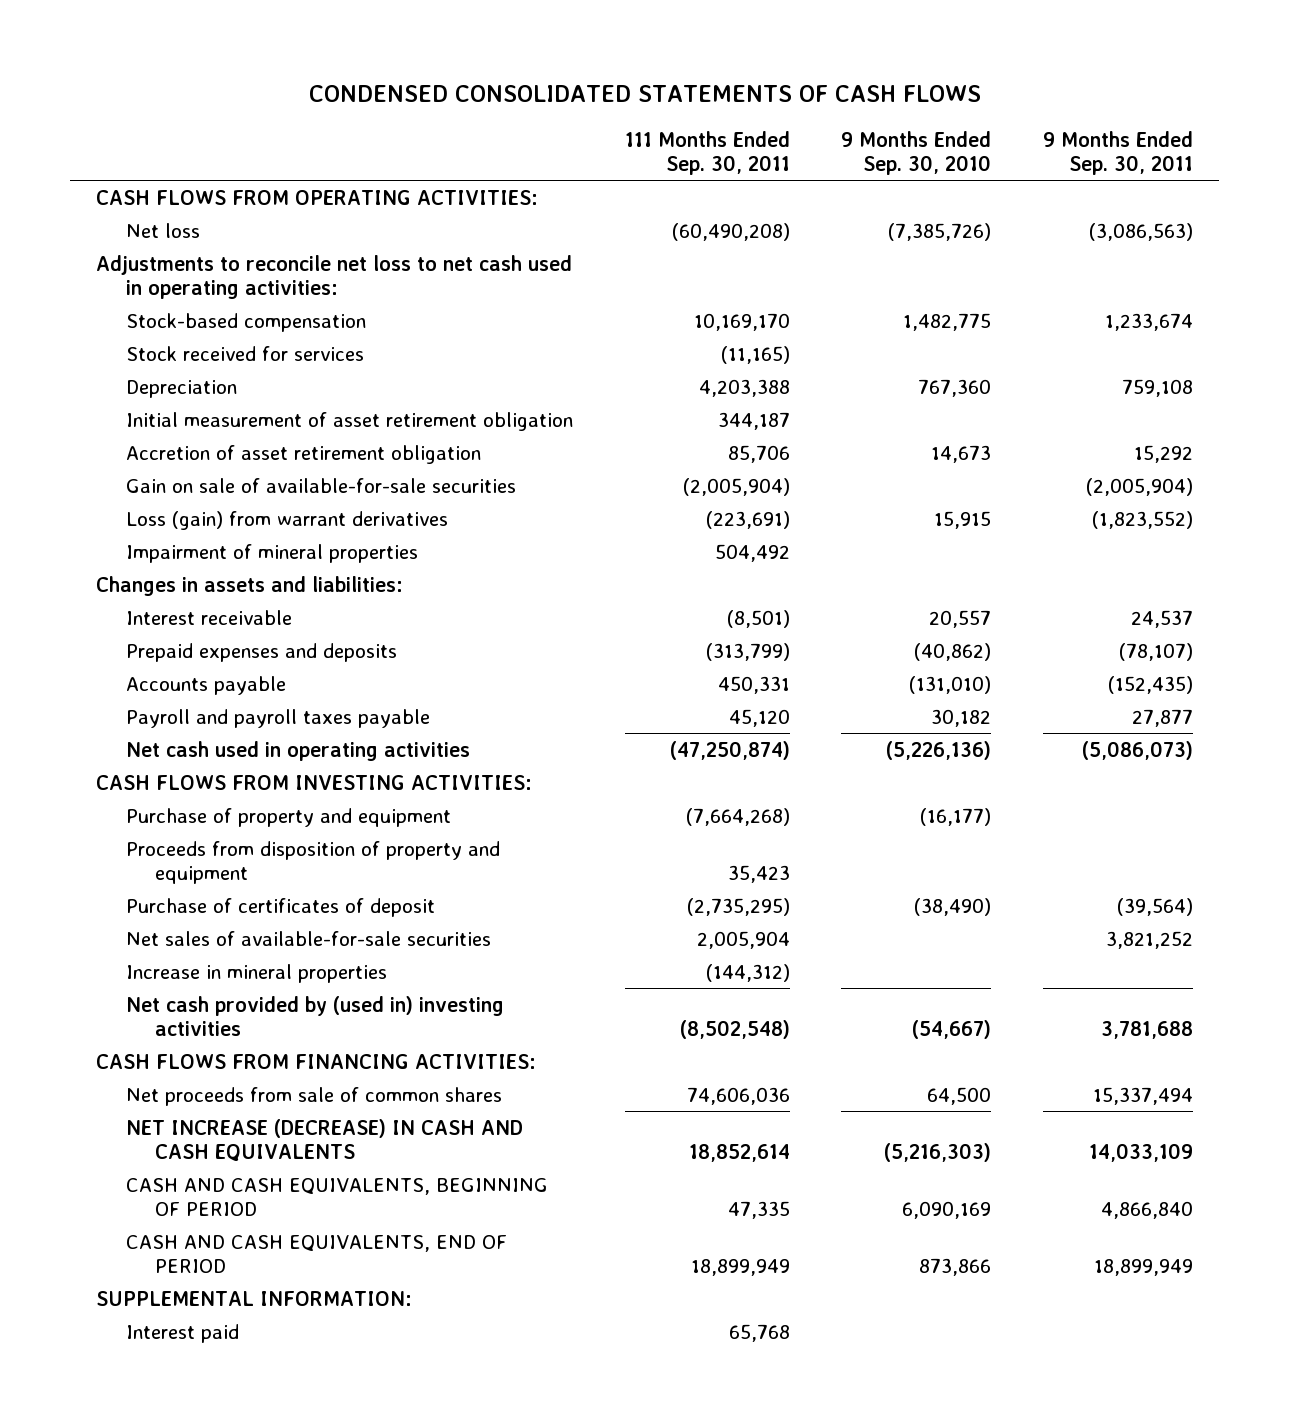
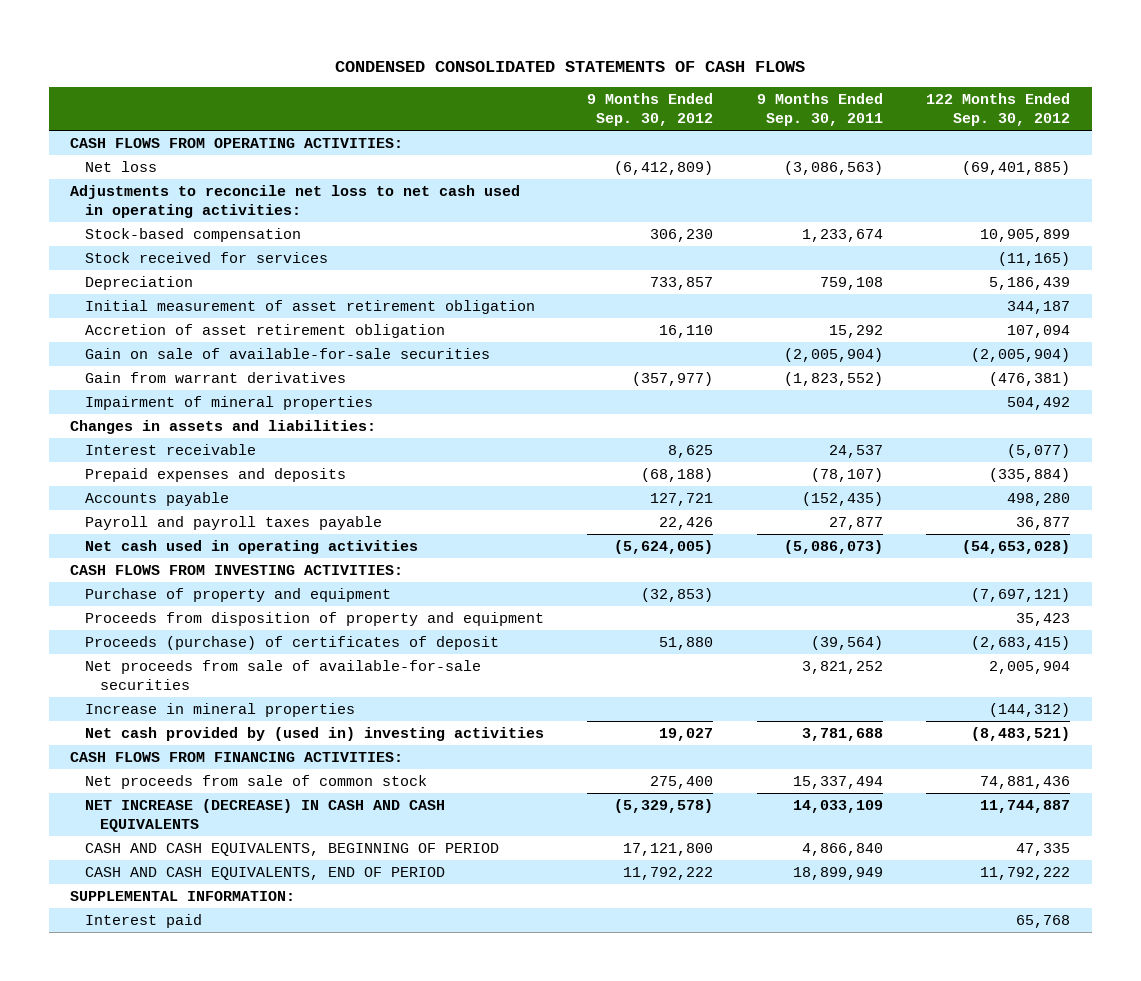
[624,130,790,175] 111 Months Ended Sep. 30, 2011 -> none
[841,130,992,175] 9 Months Ended Sep. 30, 2010 -> none
none -> [587,93,714,127] 9 Months Ended Sep. 30, 2012
none -> [926,93,1071,127] 122 Months Ended Sep. 30, 2012
[125,510,448,530] Loss (gain) from warrant derivatives -> [85,372,347,384] Gain from warrant derivatives
[125,897,435,917] Purchase of certificates of deposit -> [85,636,500,651] Proceeds (purchase) of certificates of deposit
[125,930,491,946] Net sales of available-for-sale securities -> [85,660,482,691] Net proceeds from sale of available-for-sale securities
[125,1086,502,1106] Net proceeds from sale of common shares -> [85,775,428,790] Net proceeds from sale of common stock

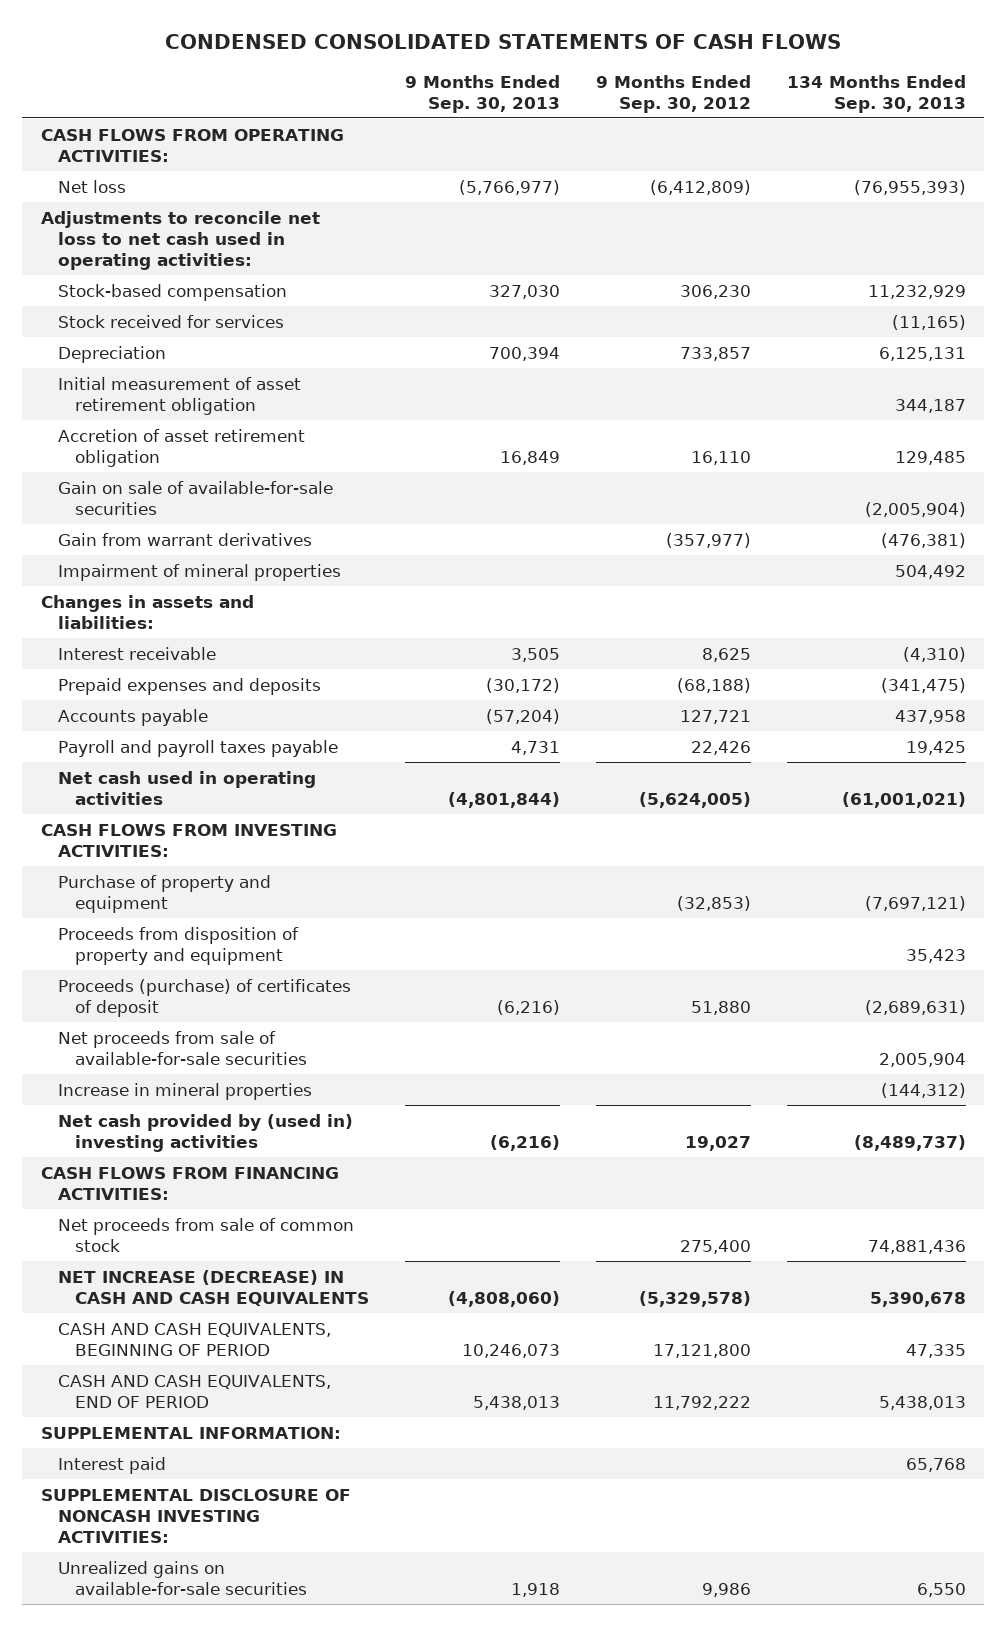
[756,93,883,127] 9 Months Ended Sep. 30, 2011 -> none
[926,93,1071,127] 122 Months Ended Sep. 30, 2012 -> none
none -> [405,74,561,113] 9 Months Ended Sep. 30, 2013
none -> [787,74,967,113] 134 Months Ended Sep. 30, 2013
none -> [40,1488,351,1543] SUPPLEMENTAL DISCLOSURE OF NONCASH INVESTING ACTIVITIES:
none -> [57,1560,307,1595] Unrealized gains on available-for-sale securities

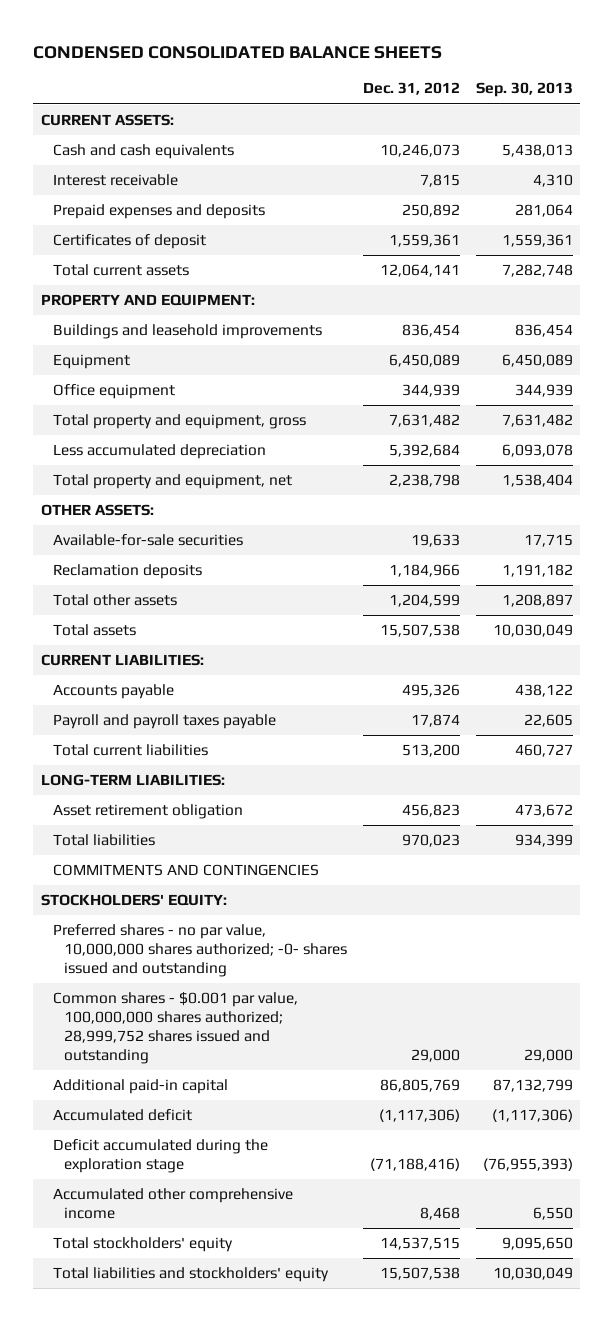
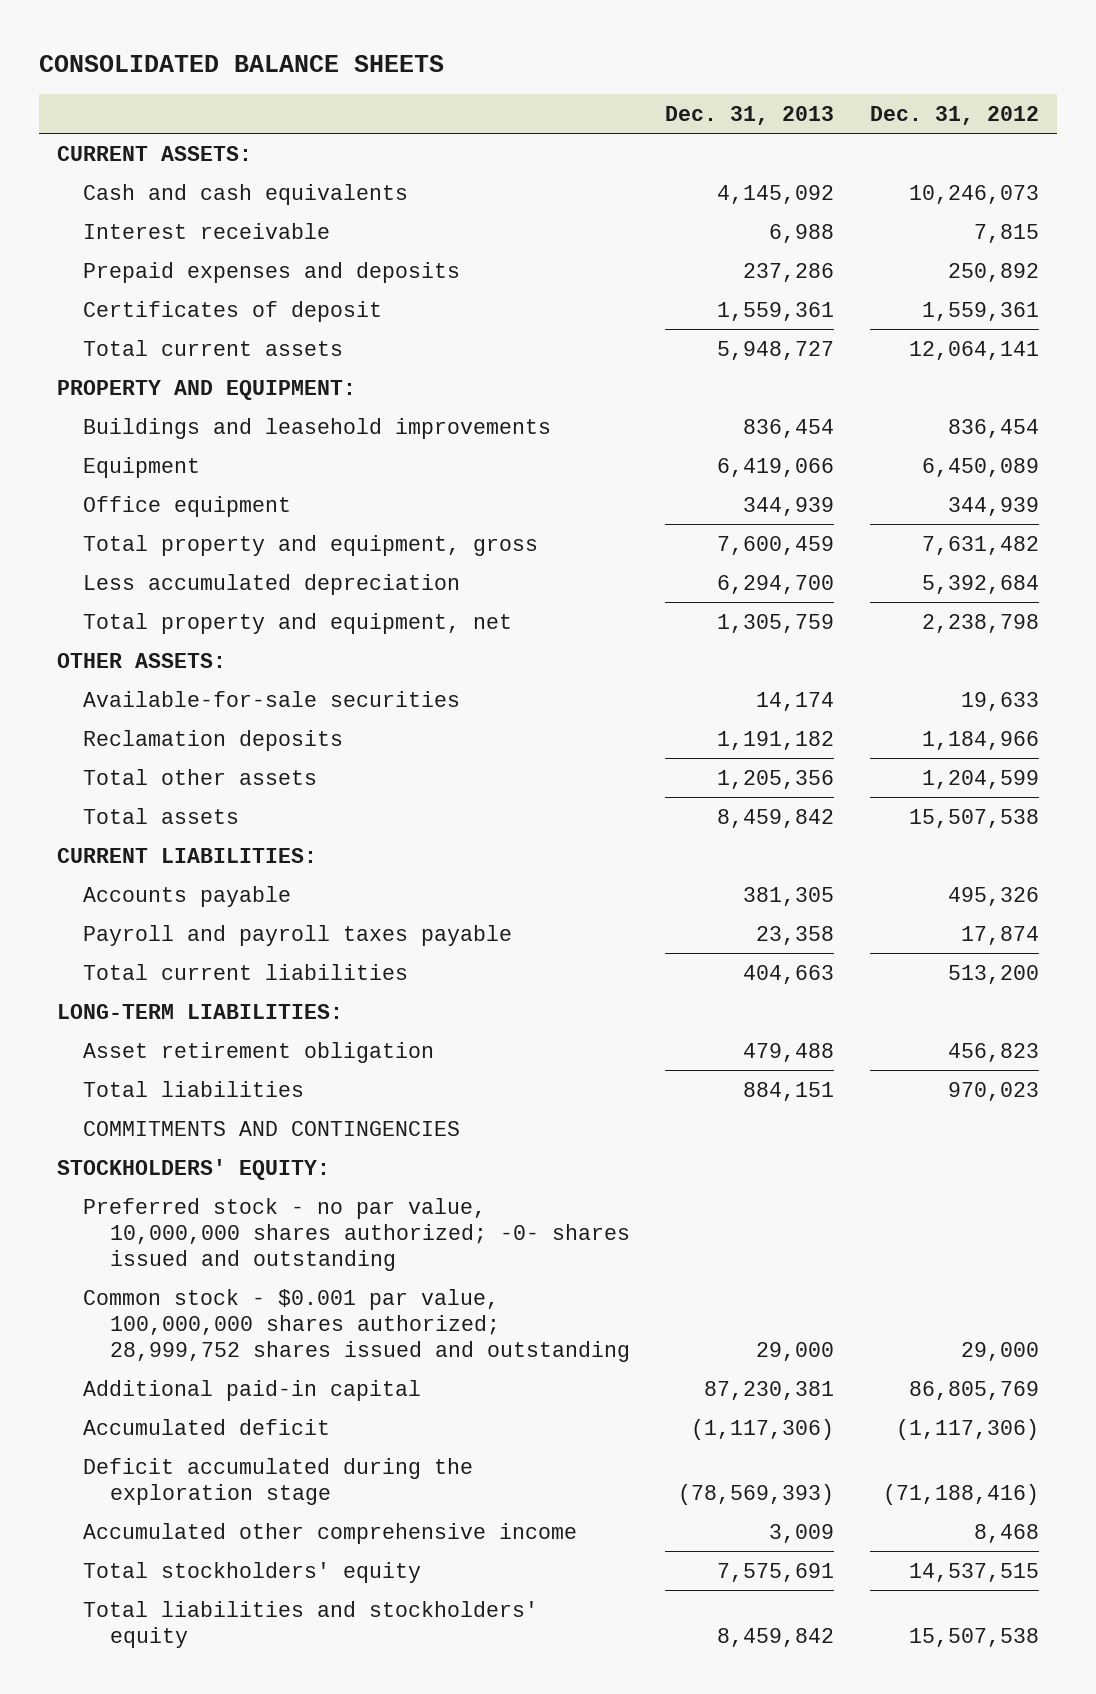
[33,45,443,59] CONDENSED CONSOLIDATED BALANCE SHEETS -> [38,55,444,73] CONSOLIDATED BALANCE SHEETS
[475,82,573,98] Sep. 30, 2013 -> none
none -> [665,105,835,125] Dec. 31, 2013
[52,924,348,978] Preferred shares - no par value, 10,000,000 shares authorized; -0- shares issued and outstanding -> [83,1197,630,1271] Preferred stock - no par value, 10,000,000 shares authorized; -0- shares issued and outstanding
[52,992,298,1065] Common shares - $0.001 par value, 100,000,000 shares authorized; 28,999,752 shares issued and outstanding -> [83,1288,630,1362] Common stock - $0.001 par value, 100,000,000 shares authorized; 28,999,752 shares issued and outstanding

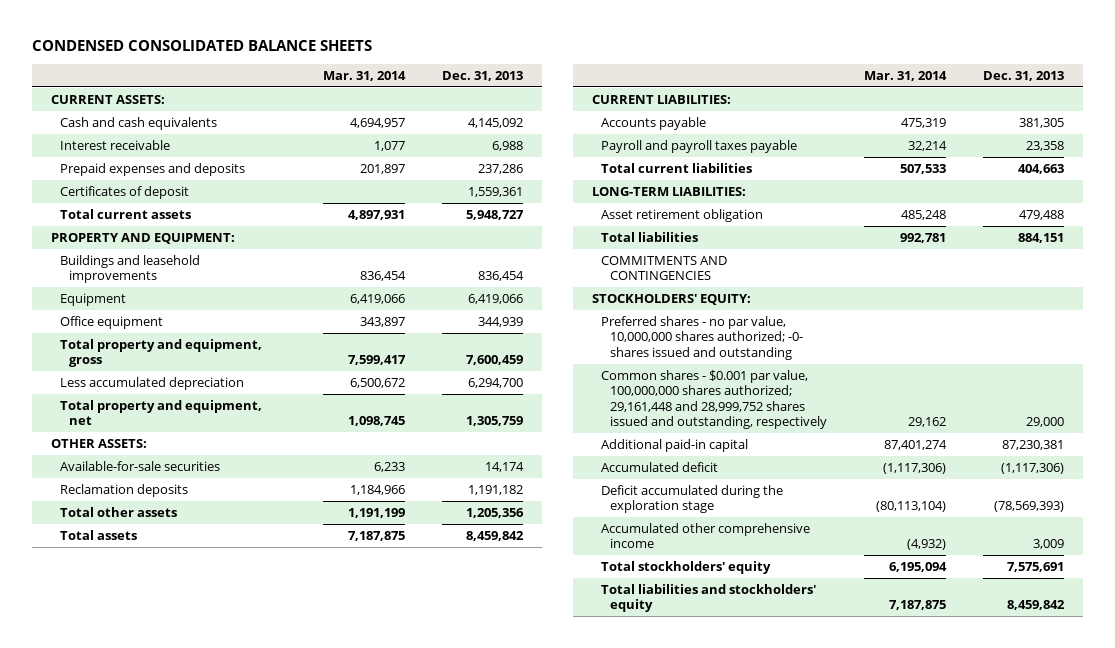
[38,55,444,73] CONSOLIDATED BALANCE SHEETS -> [31,40,372,52] CONDENSED CONSOLIDATED BALANCE SHEETS
[870,105,1040,125] Dec. 31, 2012 -> none
none -> [322,70,406,81] Mar. 31, 2014
[83,1197,630,1271] Preferred stock - no par value, 10,000,000 shares authorized; -0- shares issued and outstanding -> [600,315,803,360] Preferred shares - no par value, 10,000,000 shares authorized; -0- shares issued and outstanding
[83,1288,630,1362] Common stock - $0.001 par value, 100,000,000 shares authorized; 28,999,752 shares issued and outstanding -> [600,369,827,429] Common shares - $0.001 par value, 100,000,000 shares authorized; 29,161,448 and 28,999,752 shares issued and outstanding, respectively

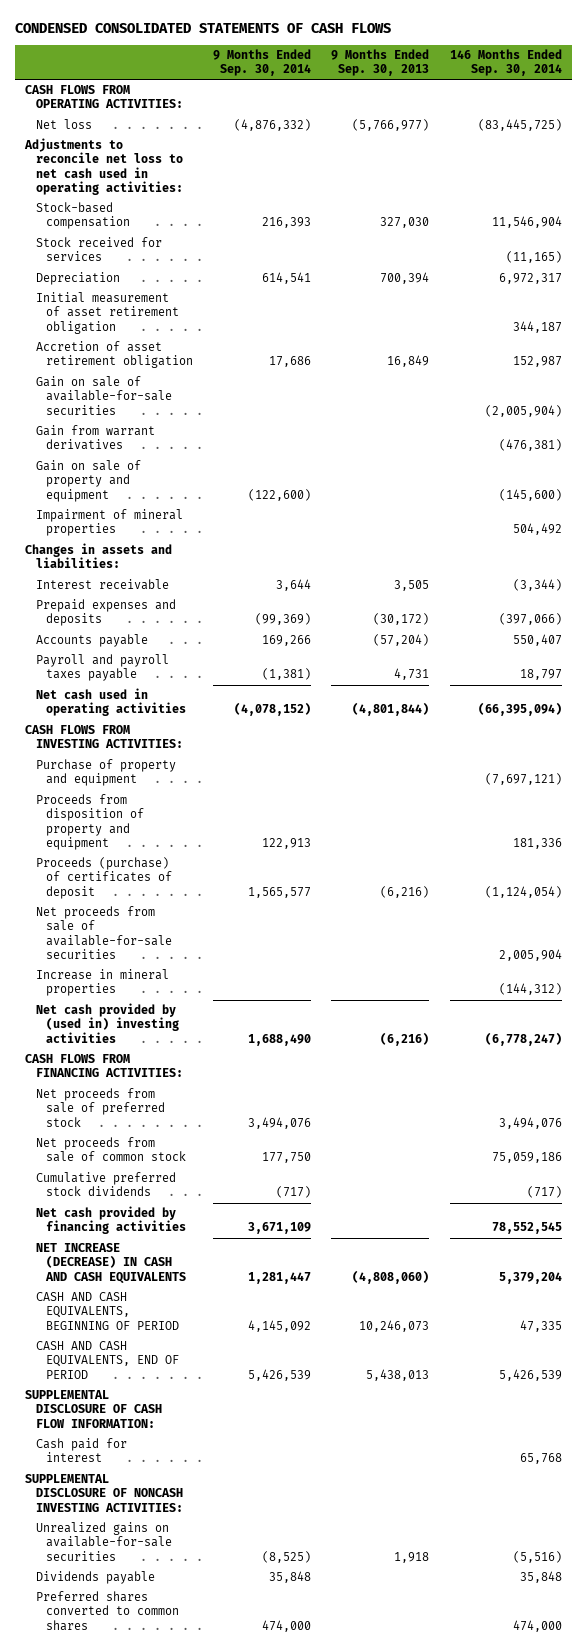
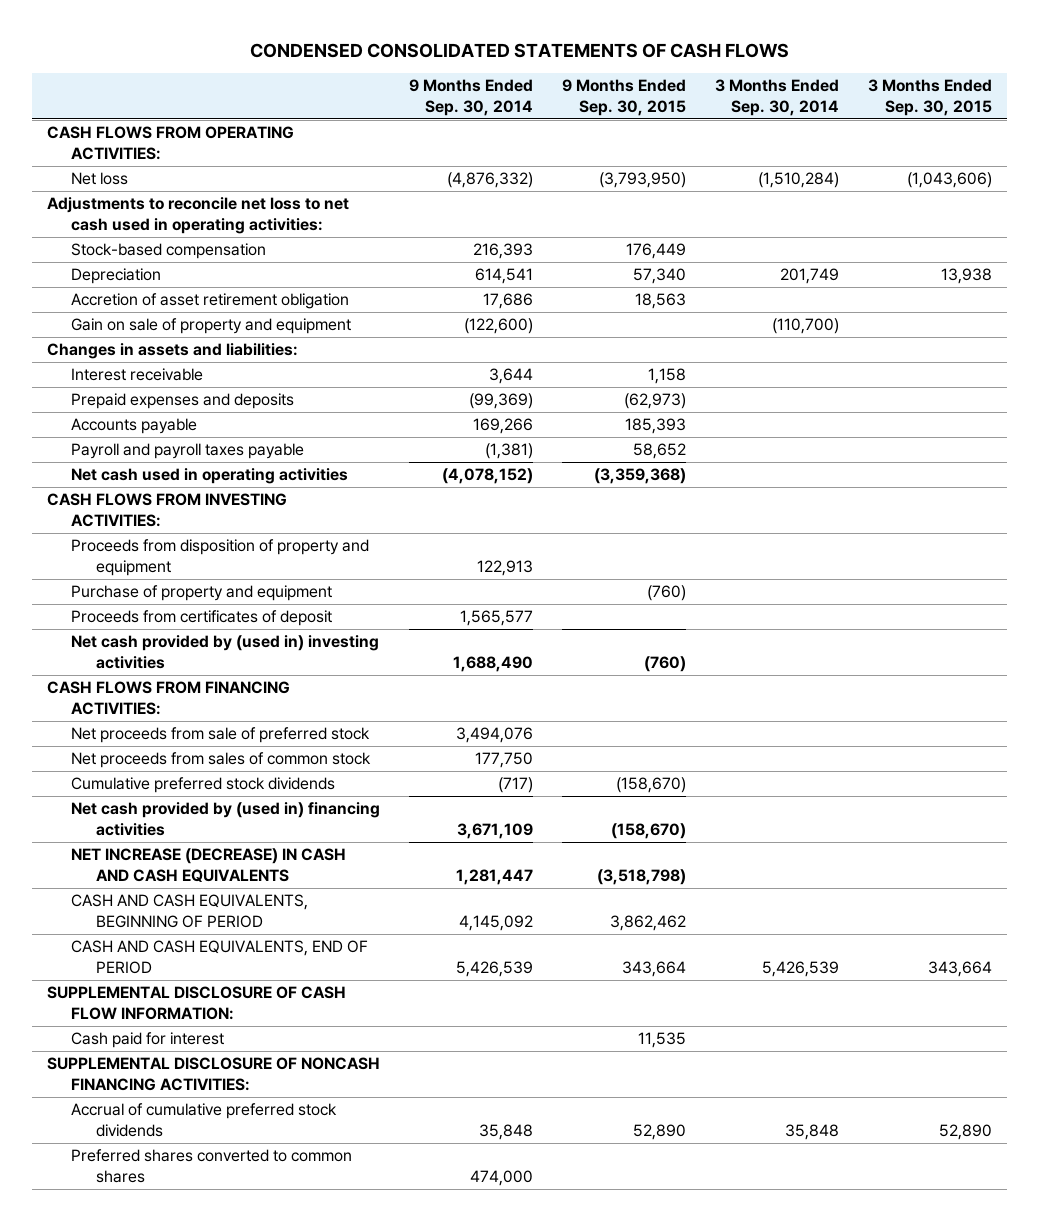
[331,48,430,76] 9 Months Ended Sep. 30, 2013 -> none
[449,48,562,76] 146 Months Ended Sep. 30, 2014 -> none
none -> [562,79,687,116] 9 Months Ended Sep. 30, 2015
none -> [715,79,840,116] 3 Months Ended Sep. 30, 2014
none -> [868,79,993,116] 3 Months Ended Sep. 30, 2015
[35,237,162,262] Stock received for services -> none
[35,292,180,334] Initial measurement of asset retirement obligation -> none
[35,376,173,415] Gain on sale of available-for-sale securities -> none
[35,425,155,451] Gain from warrant derivatives -> none
[35,509,183,537] Impairment of mineral properties -> none
[35,906,173,959] Net proceeds from sale of available-for-sale securities -> none
[35,969,169,997] Increase in mineral properties -> none
[35,759,176,787] Purchase of property and equipment -> [71,585,333,602] Purchase of property and equipment
[35,857,173,899] Proceeds (purchase) of certificates of deposit -> [71,610,333,627] Proceeds from certificates of deposit
[35,1137,187,1163] Net proceeds from sale of common stock -> [71,752,372,769] Net proceeds from sales of common stock
[35,1206,187,1235] Net cash provided by financing activities -> [71,802,381,836] Net cash provided by (used in) financing activities
[35,1522,173,1561] Unrealized gains on available-for-sale securities -> none
[25,1474,183,1512] SUPPLEMENTAL DISCLOSURE OF NONCASH INVESTING ACTIVITIES: -> [46,1057,380,1091] SUPPLEMENTAL DISCLOSURE OF NONCASH FINANCING ACTIVITIES:
[35,1571,155,1585] Dividends payable -> [71,1103,338,1137] Accrual of cumulative preferred stock dividends

